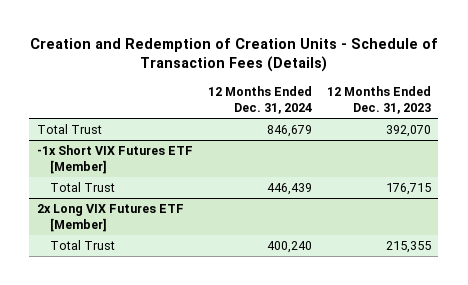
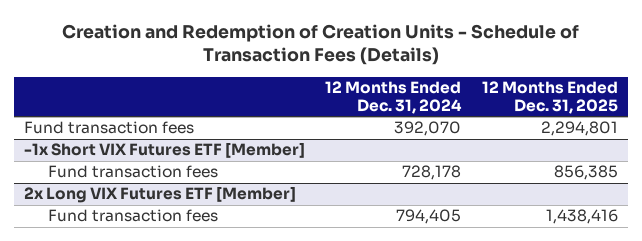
[326,85,431,115] 12 Months Ended Dec. 31, 2023 -> none
none -> [481,81,618,115] 12 Months Ended Dec. 31, 2025
[36,124,102,135] Total Trust -> none
none -> [23,121,194,135] Fund transaction fees
[49,182,115,193] Total Trust -> none
none -> [48,165,219,179] Fund transaction fees
[49,240,115,251] Total Trust -> none
none -> [48,209,219,223] Fund transaction fees

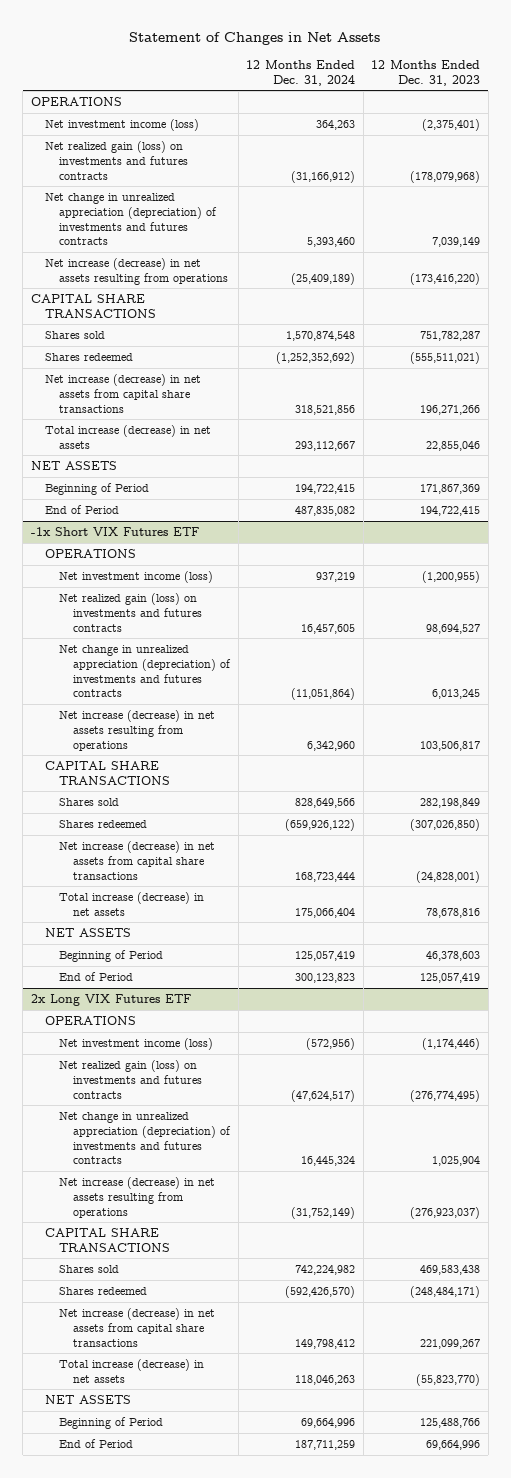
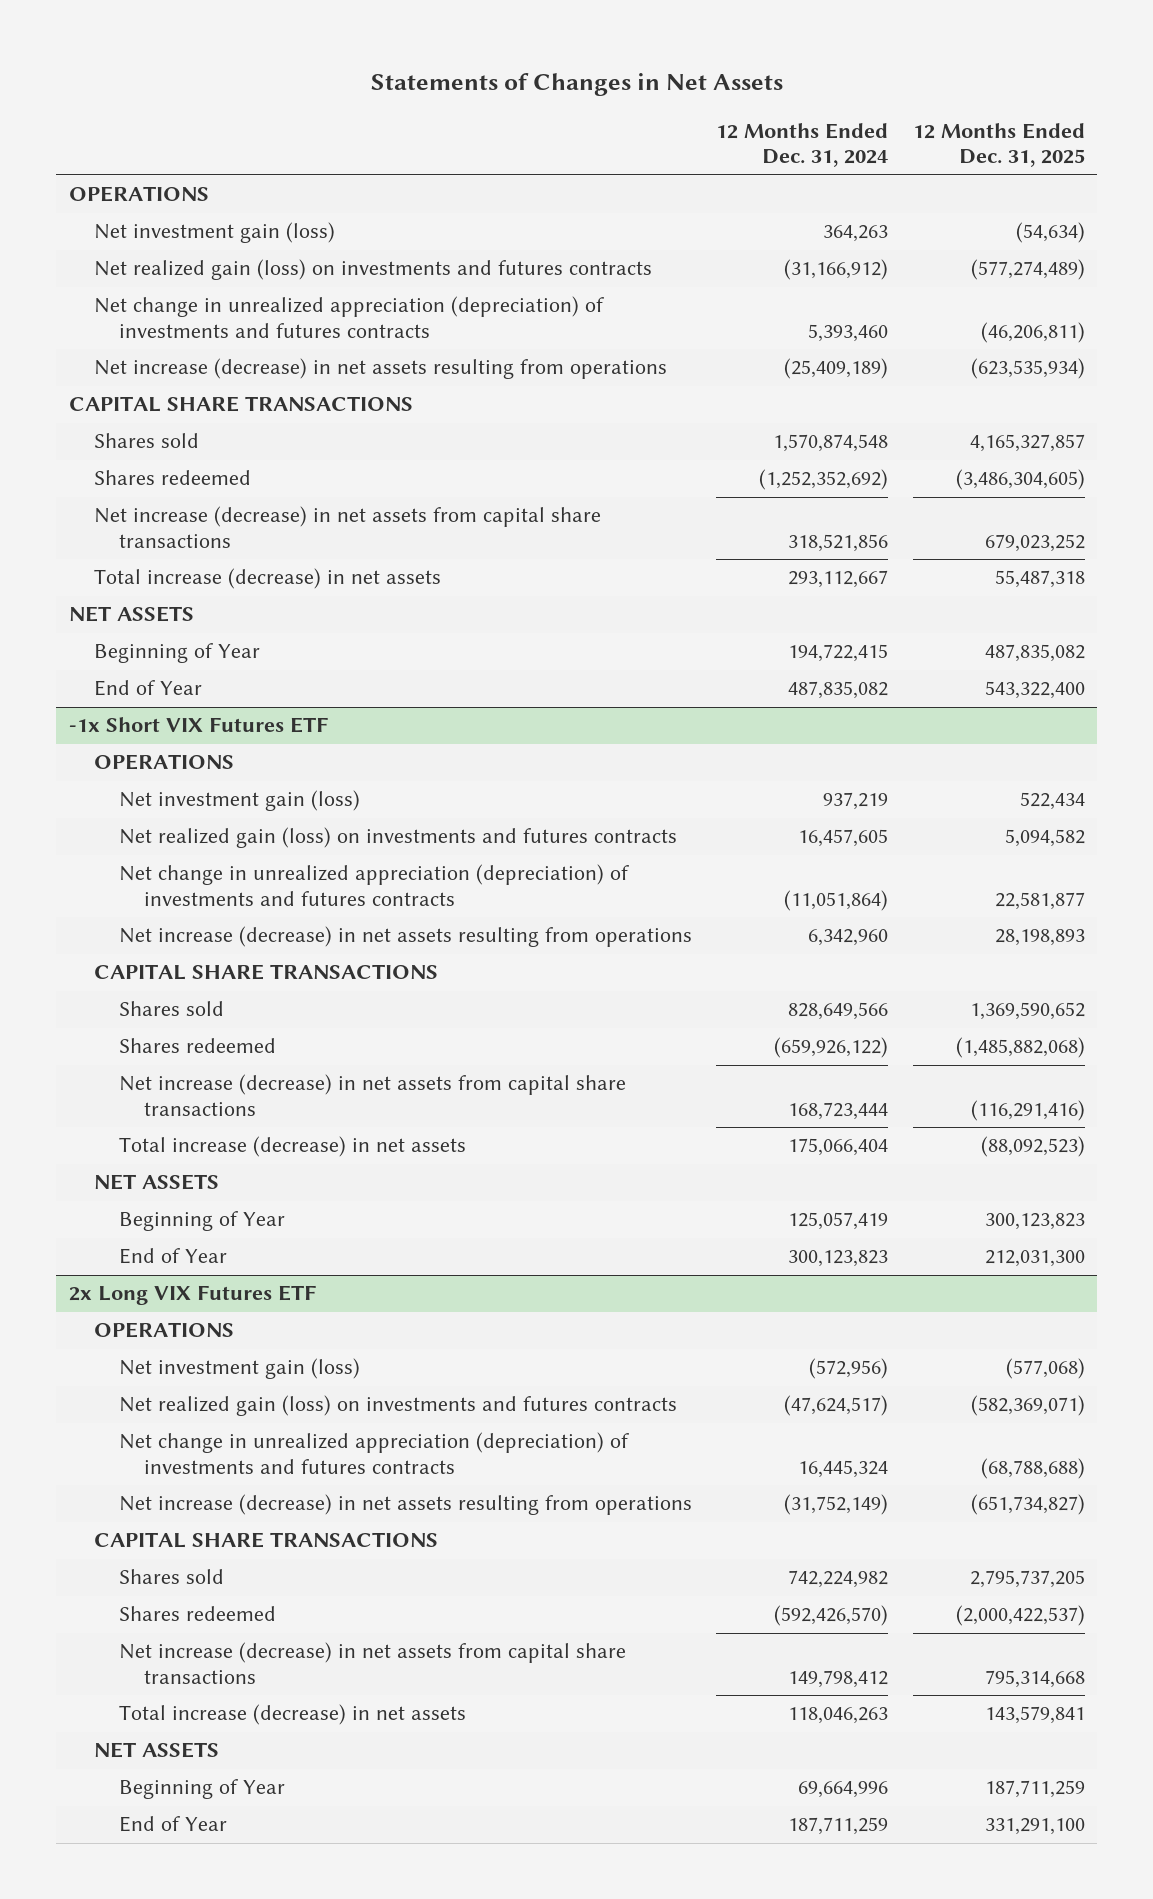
[129,31,381,45] Statement of Changes in Net Assets -> [370,73,783,97] Statements of Changes in Net Assets
[371,59,481,86] 12 Months Ended Dec. 31, 2023 -> none
none -> [912,122,1085,168] 12 Months Ended Dec. 31, 2025
[44,119,199,132] Net investment income (loss) -> [93,222,335,244] Net investment gain (loss)
[44,483,149,496] Beginning of Period -> [93,643,260,664] Beginning of Year
[44,505,119,515] End of Period -> [93,680,202,697] End of Year
[59,571,214,584] Net investment income (loss) -> [118,790,360,812] Net investment gain (loss)
[59,950,164,963] Beginning of Period -> [118,1211,285,1232] Beginning of Year
[59,972,134,982] End of Period -> [118,1248,227,1265] End of Year
[59,1038,214,1051] Net investment income (loss) -> [118,1358,360,1380] Net investment gain (loss)
[59,1417,164,1430] Beginning of Period -> [118,1779,285,1800] Beginning of Year
[59,1439,134,1449] End of Period -> [118,1816,227,1833] End of Year

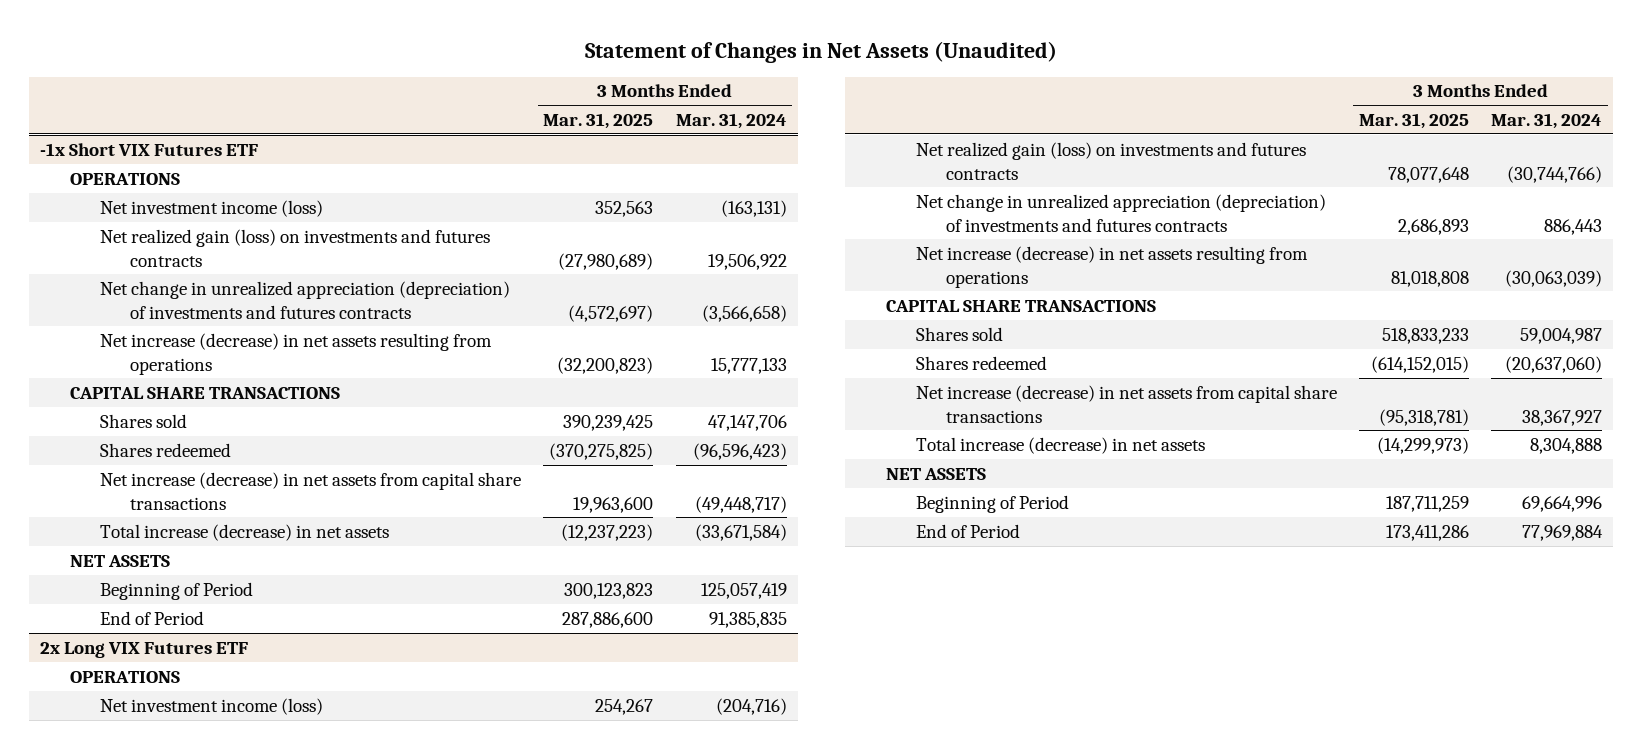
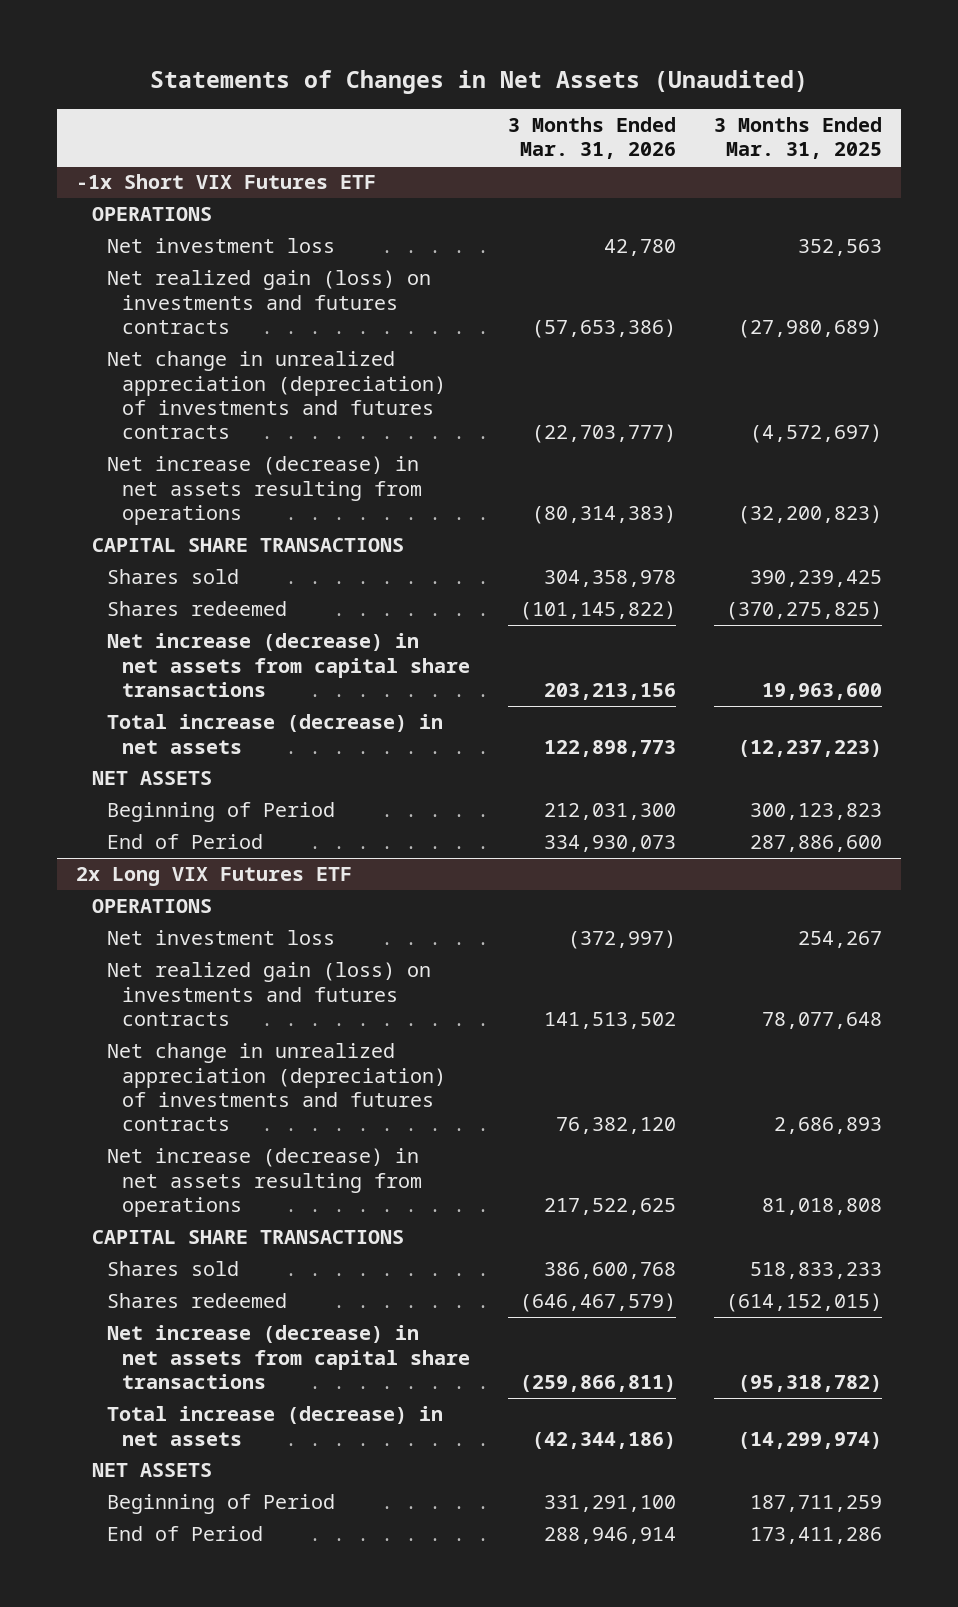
[585,40,1058,63] Statement of Changes in Net Assets (Unaudited) -> [150,70,809,95] Statements of Changes in Net Assets (Unaudited)
[675,112,787,129] Mar. 31, 2024 -> none
none -> [508,116,677,160] 3 Months Ended Mar. 31, 2026
[99,199,323,217] Net investment income (loss) -> [107,238,336,254] Net investment loss
[99,697,323,715] Net investment income (loss) -> [107,930,336,946] Net investment loss
[1378,408,1469,426] (95,318,781) -> [738,1374,883,1392] (95,318,782)
[1376,436,1469,454] (14,299,973) -> [738,1431,883,1449] (14,299,974)

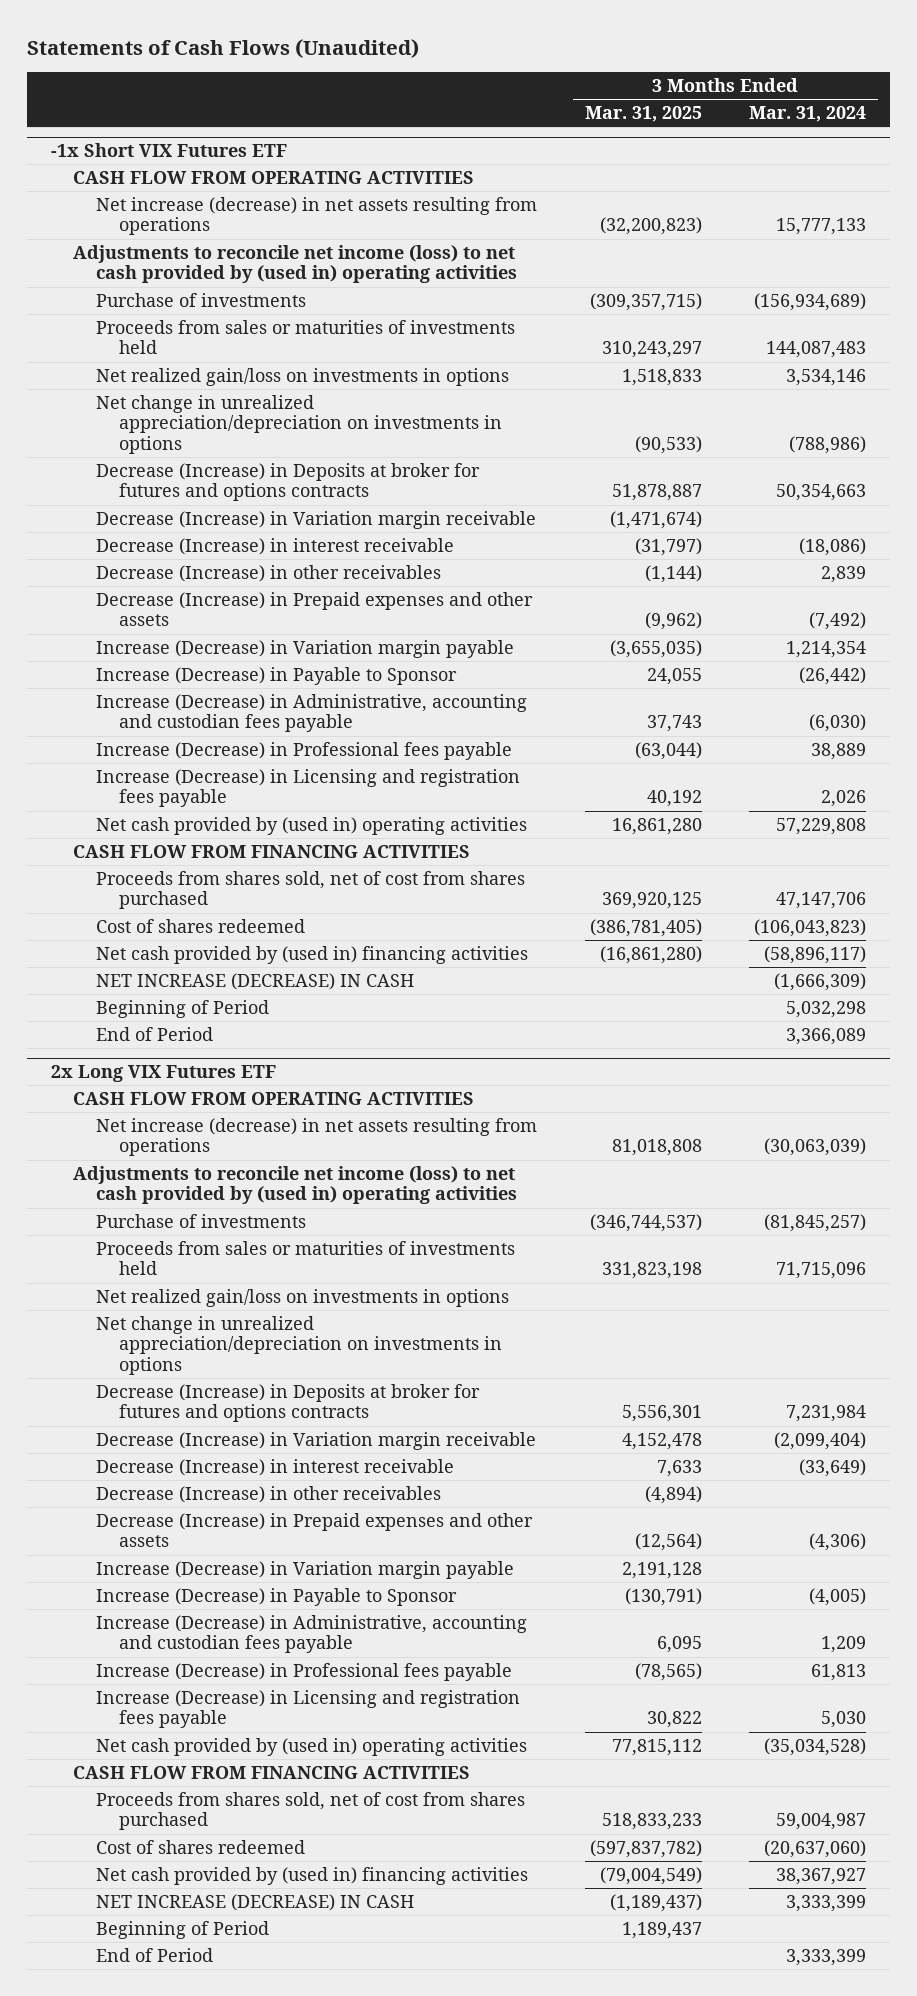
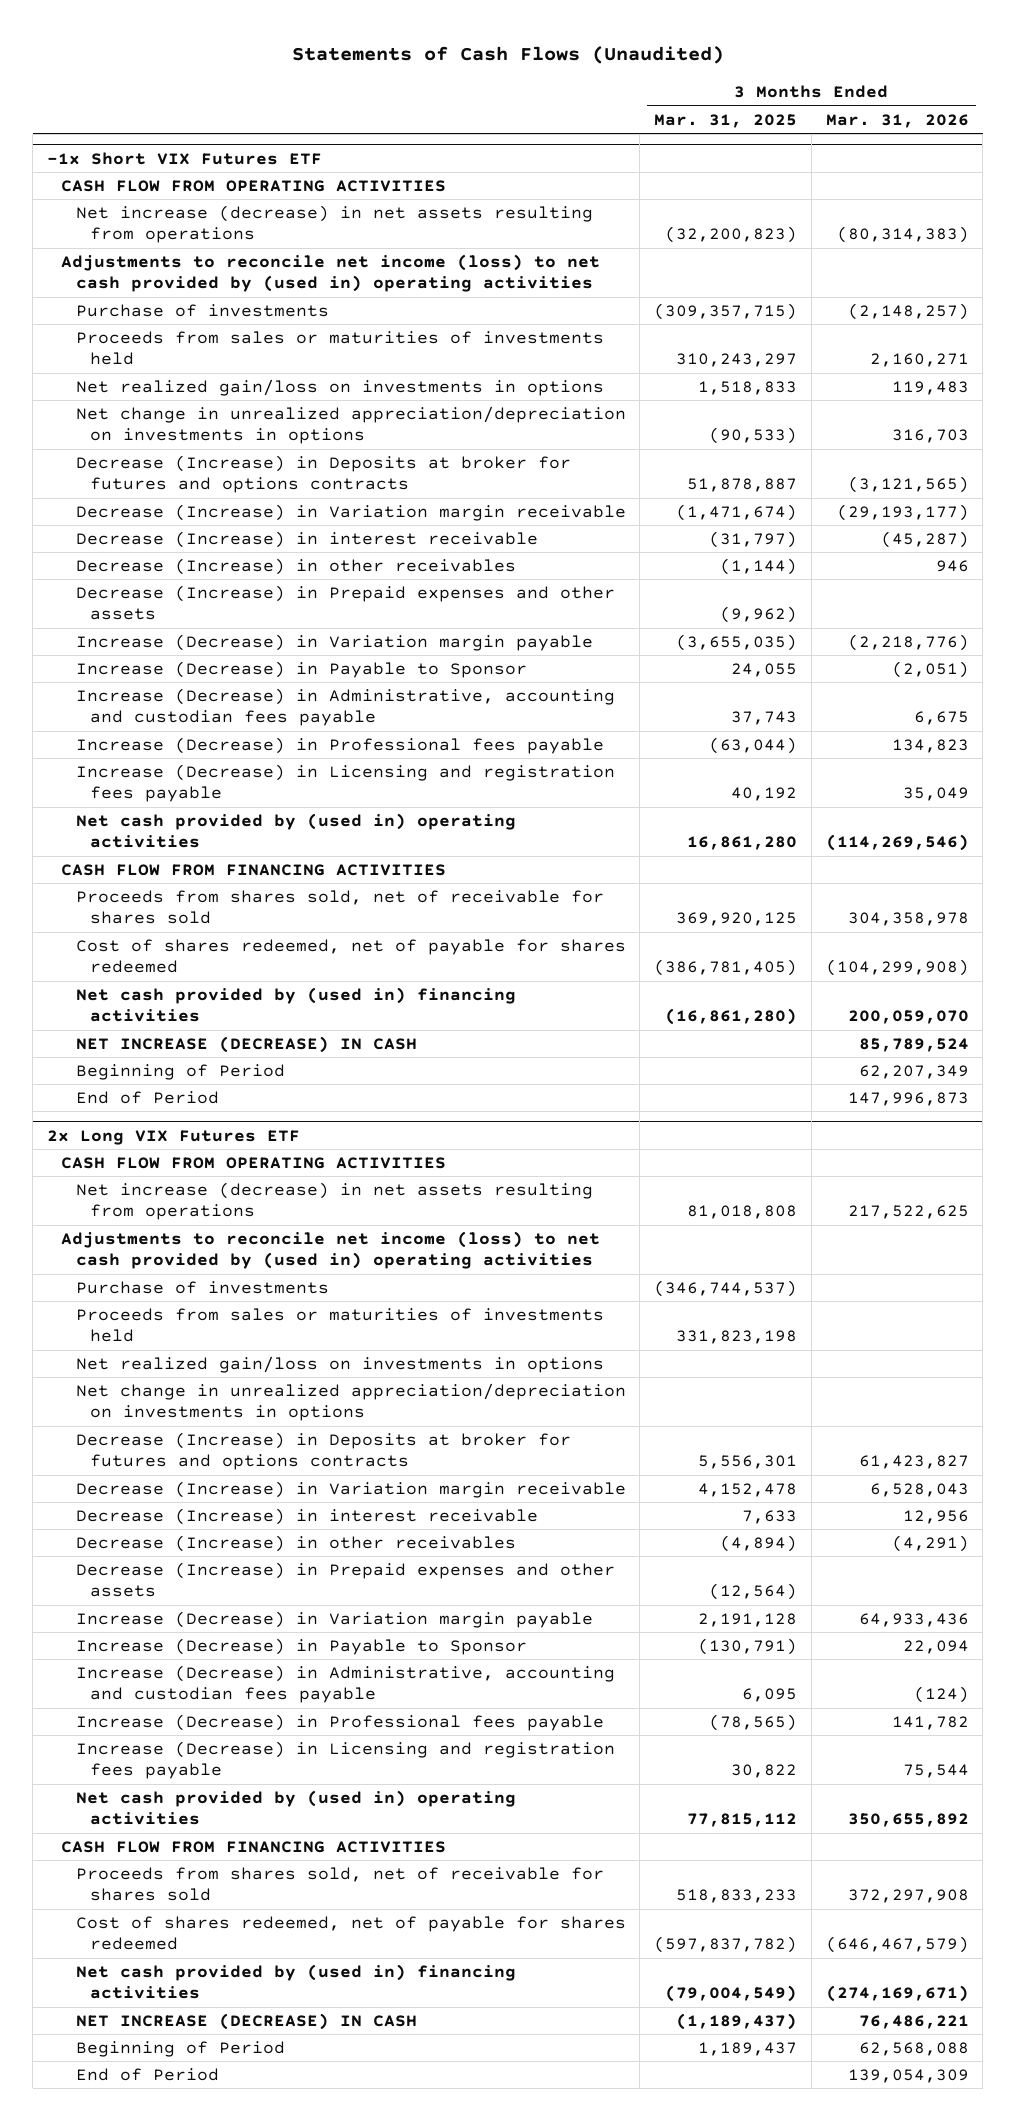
[749,106,867,123] Mar. 31, 2024 -> none
none -> [825,113,969,128] Mar. 31, 2026
[96,870,526,910] Proceeds from shares sold, net of cost from shares purchased -> [75,889,604,925] Proceeds from shares sold, net of receivable for shares sold
[96,918,306,933] Cost of shares redeemed -> [75,938,626,974] Cost of shares redeemed, net of payable for shares redeemed
[96,1791,526,1831] Proceeds from shares sold, net of cost from shares purchased -> [75,1866,604,1902] Proceeds from shares sold, net of receivable for shares sold
[96,1839,306,1854] Cost of shares redeemed -> [75,1915,626,1951] Cost of shares redeemed, net of payable for shares redeemed

